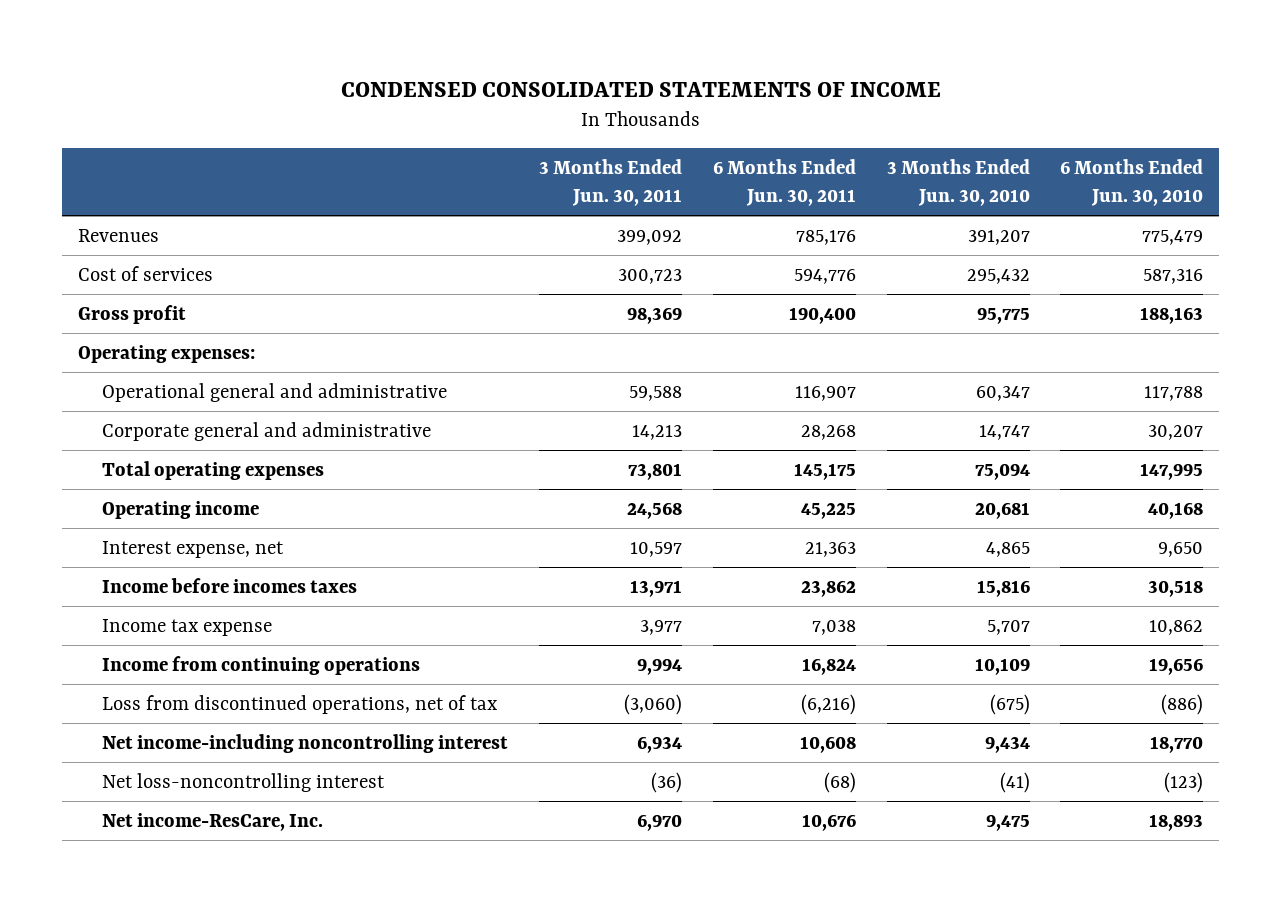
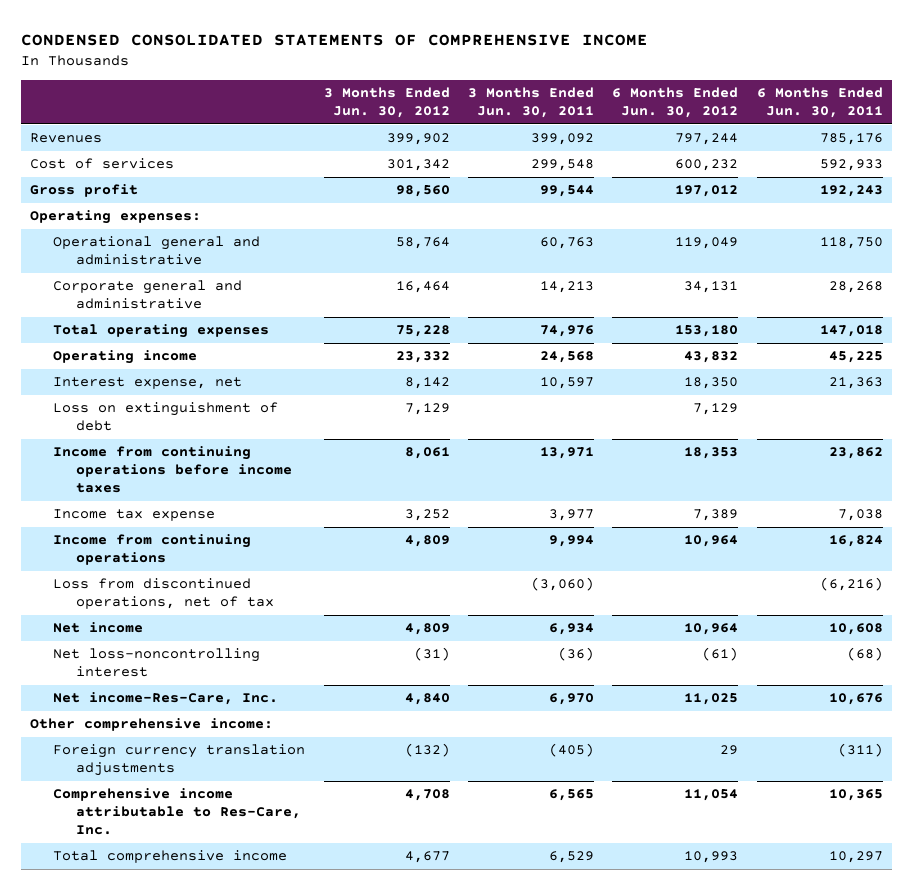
[340,81,941,97] CONDENSED CONSOLIDATED STATEMENTS OF INCOME -> [21,33,649,46] CONDENSED CONSOLIDATED STATEMENTS OF COMPREHENSIVE INCOME
[886,159,1030,207] 3 Months Ended Jun. 30, 2010 -> none
[1060,159,1204,207] 6 Months Ended Jun. 30, 2010 -> none
none -> [323,87,450,119] 3 Months Ended Jun. 30, 2012
none -> [612,87,739,119] 6 Months Ended Jun. 30, 2012
[618,268,683,284] 300,723 -> [531,159,595,172] 299,548
[793,268,856,284] 594,776 -> [819,159,883,172] 592,933
[627,306,683,324] 98,369 -> [540,185,595,198] 99,544
[788,306,856,324] 190,400 -> [819,185,883,198] 192,243
[629,385,683,401] 59,588 -> [540,237,595,250] 60,763
[794,385,856,401] 116,907 -> [819,237,883,250] 118,750
[628,462,683,480] 73,801 -> [540,325,595,338] 74,976
[793,462,856,480] 145,175 -> [819,325,883,338] 147,018
none -> [53,402,279,432] Loss on extinguishment of debt
[102,577,358,593] Income before incomes taxes -> [53,446,292,494] Income from continuing operations before income taxes
[102,733,509,753] Net income-including noncontrolling interest -> [53,622,144,634] Net income
[102,812,324,831] Net income-ResCare, Inc. -> [53,692,279,706] Net income-Res-Care, Inc.
none -> [30,718,274,732] Other comprehensive income:
none -> [53,744,306,777] Foreign currency translation adjustments
none -> [53,788,301,836] Comprehensive income attributable to Res-Care, Inc.
none -> [53,850,288,864] Total comprehensive income

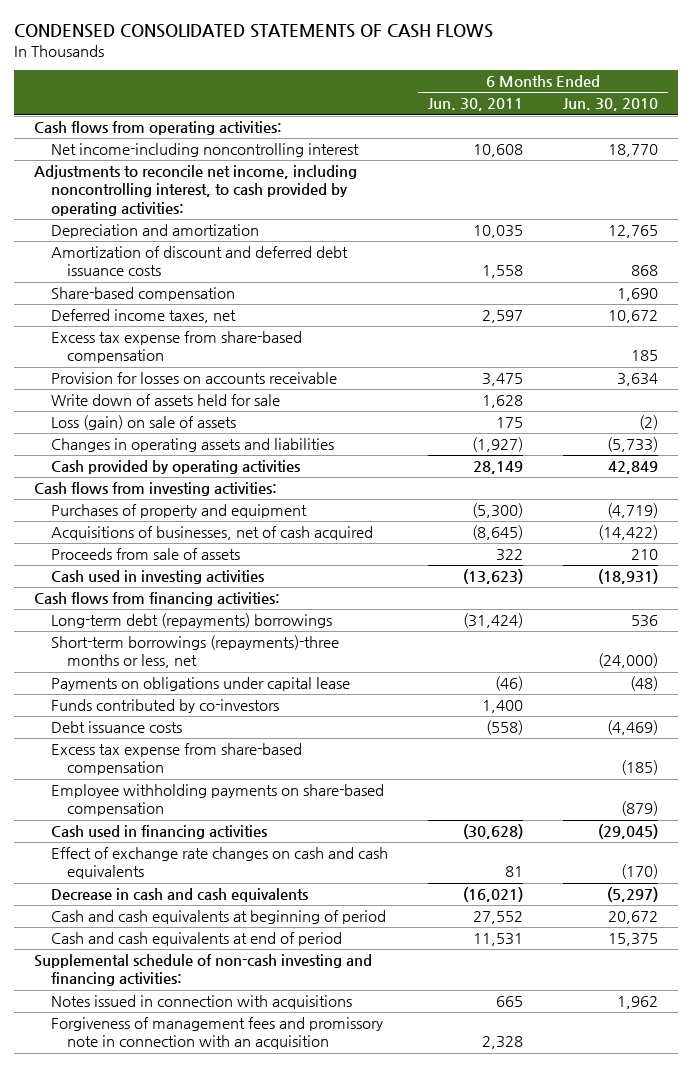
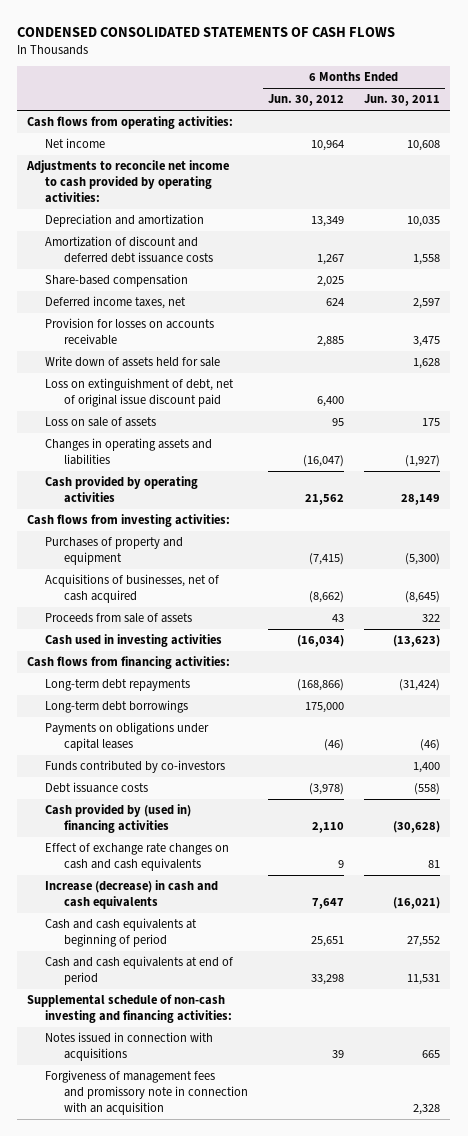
[563,98,659,112] Jun. 30, 2010 -> none
none -> [267,94,344,107] Jun. 30, 2012
[50,143,359,158] Net income-including noncontrolling interest -> [45,138,106,149] Net income
[34,165,358,216] Adjustments to reconcile net income, including noncontrolling interest, to cash provided by operating activities: -> [26,160,230,203] Adjustments to reconcile net income to cash provided by operating activities:
[50,331,302,364] Excess tax expense from share-based compensation -> none
none -> [45,378,235,407] Loss on extinguishment of debt, net of original issue discount paid
[50,415,236,431] Loss (gain) on sale of assets -> [45,417,157,428] Loss on sale of assets
[50,635,339,669] Short-term borrowings (repayments)-three months or less, net -> none
[50,613,332,629] Long-term debt (repayments) borrowings -> [45,679,191,692] Long-term debt repayments
none -> [45,700,189,714] Long-term debt borrowings
[50,677,350,692] Payments on obligations under capital lease -> [45,722,210,751] Payments on obligations under capital leases
[50,743,302,776] Excess tax expense from share-based compensation -> none
[50,784,384,817] Employee withholding payments on share-based compensation -> none
[50,825,267,840] Cash used in financing activities -> [45,804,192,833] Cash provided by (used in) financing activities
[50,888,308,903] Decrease in cash and cash equivalents -> [45,880,219,909] Increase (decrease) in cash and cash equivalents

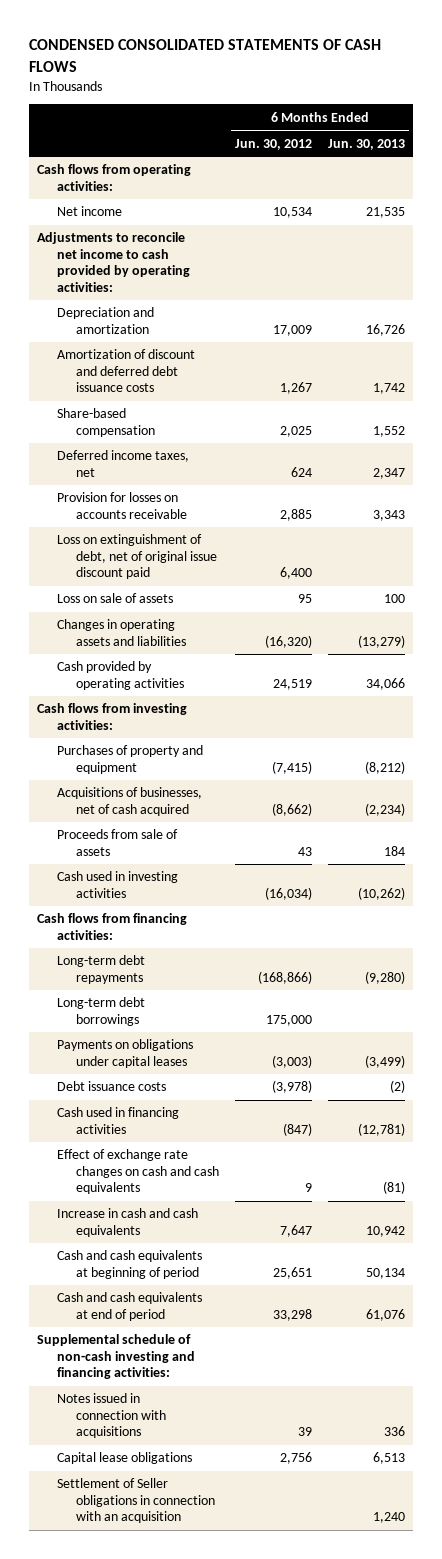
[364,94,441,107] Jun. 30, 2011 -> none
none -> [327,138,405,150] Jun. 30, 2013
[310,140,344,152] 10,964 -> [273,207,313,219] 10,534
[310,216,344,228] 13,349 -> [273,324,313,336] 17,009
[45,356,221,368] Write down of assets held for sale -> none
[302,454,344,467] (16,047) -> [265,634,313,648] (16,320)
[304,493,344,505] 21,562 -> [273,678,313,690] 24,519
[45,760,226,774] Funds contributed by co-investors -> none
[323,738,344,751] (46) -> [272,1054,313,1068] (3,003)
[45,804,192,833] Cash provided by (used in) financing activities -> [56,1107,179,1134] Cash used in financing activities
[311,821,344,833] 2,110 -> [283,1122,313,1136] (847)
[45,880,219,909] Increase (decrease) in cash and cash equivalents -> [56,1208,198,1237] Increase in cash and cash equivalents
[45,1070,248,1115] Forgiveness of management fees and promissory note in connection with an acquisition -> none
none -> [56,1452,192,1465] Capital lease obligations
none -> [56,1478,216,1524] Settlement of Seller obligations in connection with an acquisition

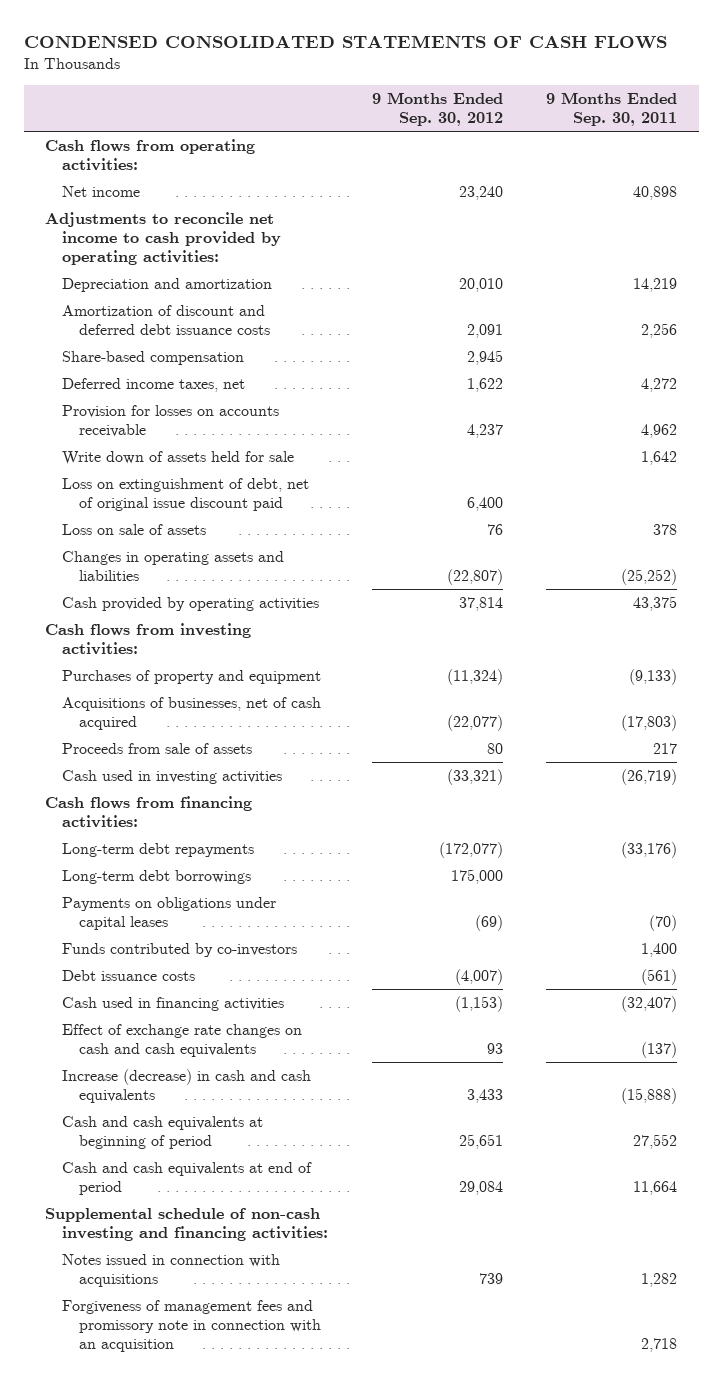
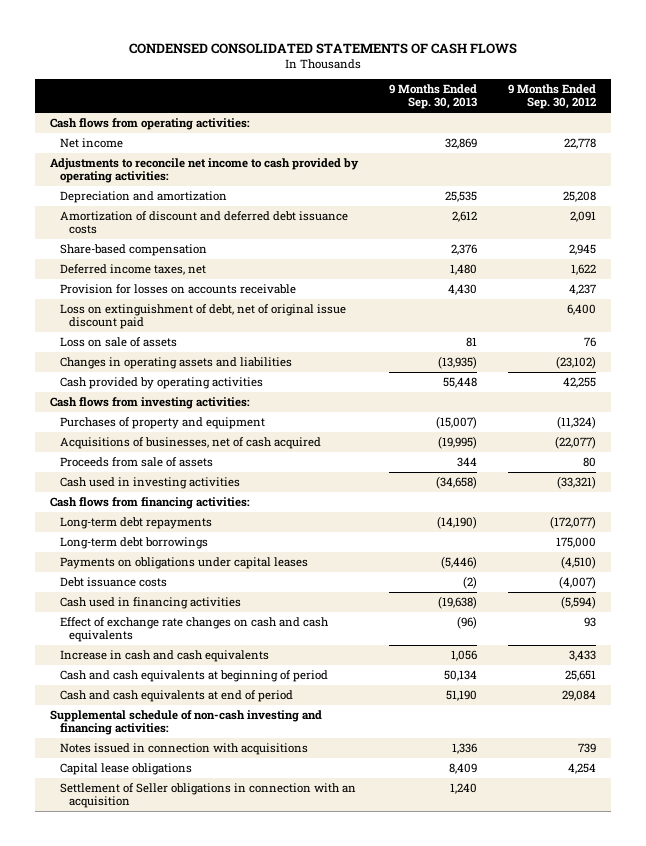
[546,91,678,127] 9 Months Ended Sep. 30, 2011 -> none
none -> [388,84,477,110] 9 Months Ended Sep. 30, 2013
[458,185,503,200] 23,240 -> [563,137,596,149] 22,778
[458,277,503,292] 20,010 -> [562,190,596,202] 25,208
[62,450,295,465] Write down of assets held for sale -> none
[446,569,503,586] (22,807) -> [555,355,596,369] (23,102)
[458,596,503,611] 37,814 -> [562,376,596,388] 42,255
[62,942,298,957] Funds contributed by co-investors -> none
[474,915,503,932] (69) -> [560,555,596,569] (4,510)
[454,995,503,1012] (1,153) -> [560,595,596,609] (5,594)
[62,1068,312,1104] Increase (decrease) in cash and cash equivalents -> [59,649,269,662] Increase in cash and cash equivalents
[62,1299,322,1353] Forgiveness of management fees and promissory note in connection with an acquisition -> none
none -> [59,762,192,775] Capital lease obligations
none -> [59,782,356,808] Settlement of Seller obligations in connection with an acquisition

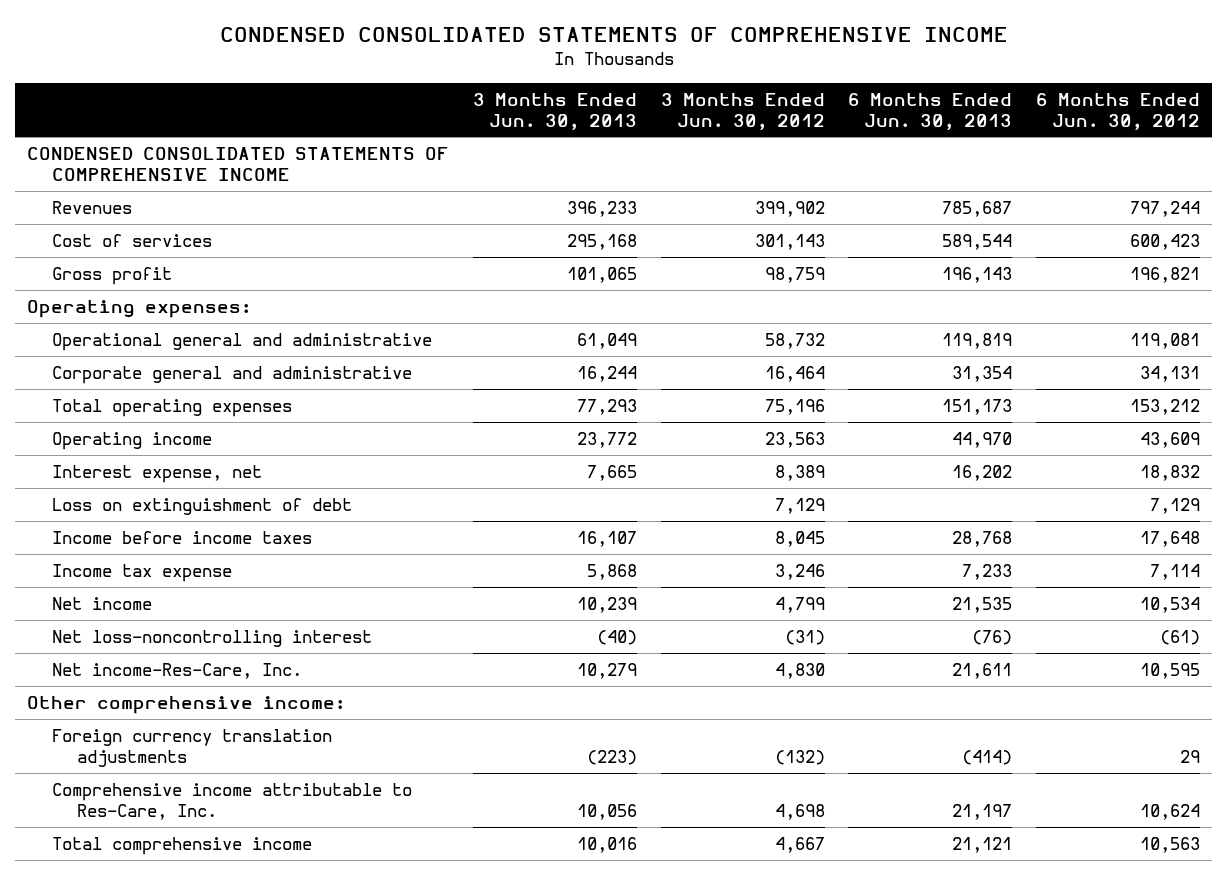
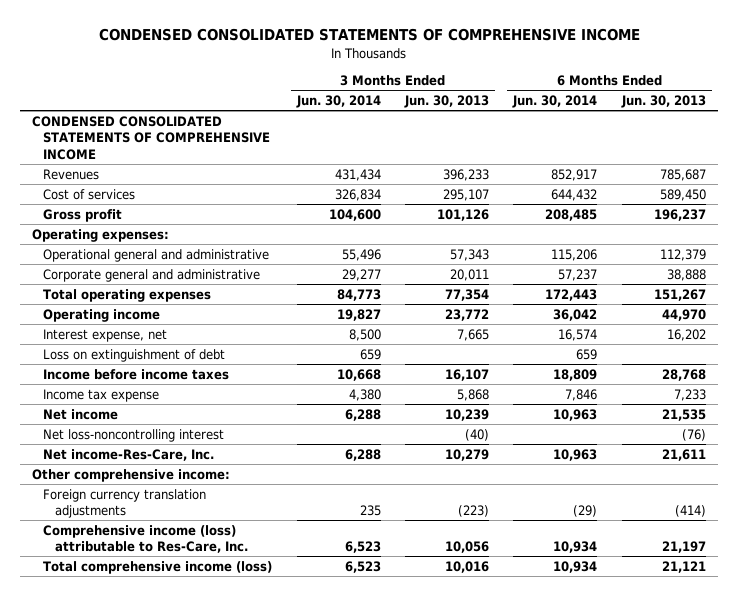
[660,92,825,130] 3 Months Ended Jun. 30, 2012 -> none
[1035,92,1200,130] 6 Months Ended Jun. 30, 2012 -> none
none -> [295,95,381,109] Jun. 30, 2014
none -> [512,95,598,109] Jun. 30, 2014
[566,233,637,250] 295,168 -> [443,188,490,201] 295,107
[942,233,1013,250] 589,544 -> [659,188,706,201] 589,450
[566,266,637,283] 101,065 -> [437,208,490,221] 101,126
[942,266,1013,283] 196,143 -> [653,208,706,221] 196,237
[576,332,637,349] 61,049 -> [450,248,490,261] 57,343
[942,332,1013,349] 119,819 -> [659,248,706,261] 112,379
[576,365,637,382] 16,244 -> [450,268,490,281] 20,011
[952,365,1013,382] 31,354 -> [666,268,706,281] 38,888
[576,398,637,415] 77,293 -> [445,288,490,301] 77,354
[942,398,1013,415] 151,173 -> [653,288,706,301] 151,267
[52,782,413,820] Comprehensive income attributable to Res-Care, Inc. -> [43,524,248,554] Comprehensive income (loss) attributable to Res-Care, Inc.
[52,836,313,855] Total comprehensive income -> [43,560,273,574] Total comprehensive income (loss)

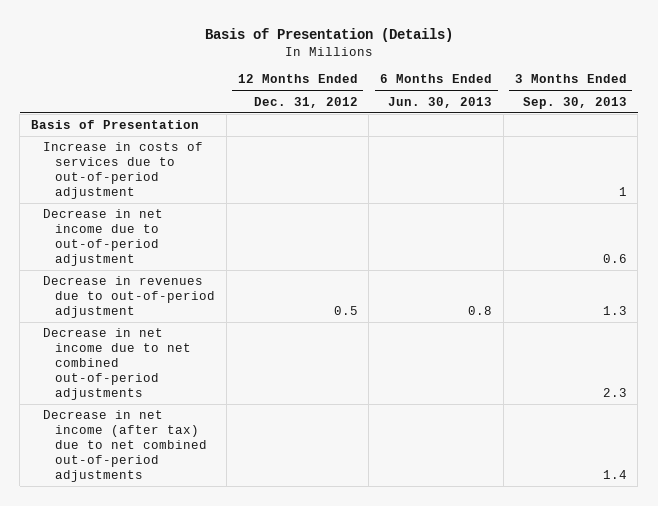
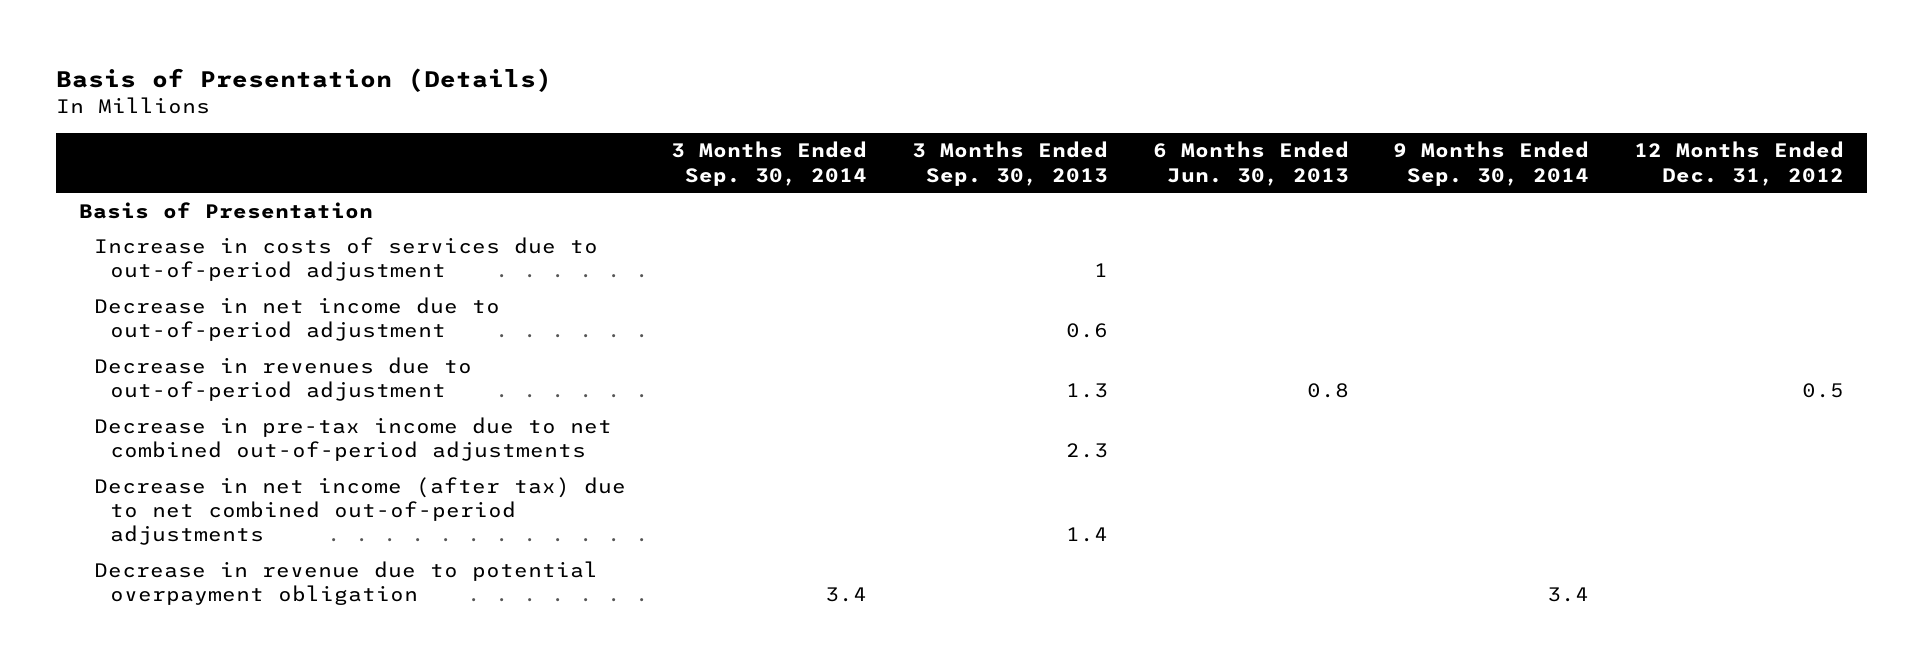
none -> [670,141,867,186] 3 Months Ended Sep. 30, 2014
none -> [1393,141,1590,186] 9 Months Ended Sep. 30, 2014
[43,328,192,400] Decrease in net income due to net combined out-of-period adjustments -> [94,416,613,461] Decrease in pre-tax income due to net combined out-of-period adjustments
none -> [94,560,599,605] Decrease in revenue due to potential overpayment obligation

